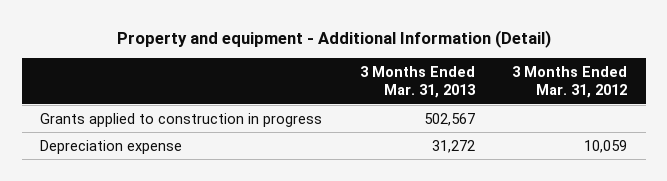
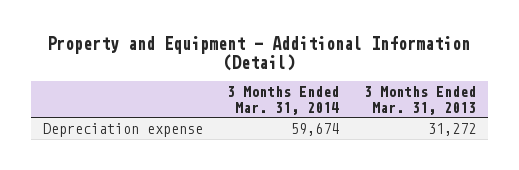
[116,30,551,49] Property and equipment - Additional Information (Detail) -> [47,36,471,72] Property and Equipment - Additional Information (Detail)
[512,66,628,99] 3 Months Ended Mar. 31, 2012 -> none
none -> [227,86,340,115] 3 Months Ended Mar. 31, 2014
[40,112,323,127] Grants applied to construction in progress -> none

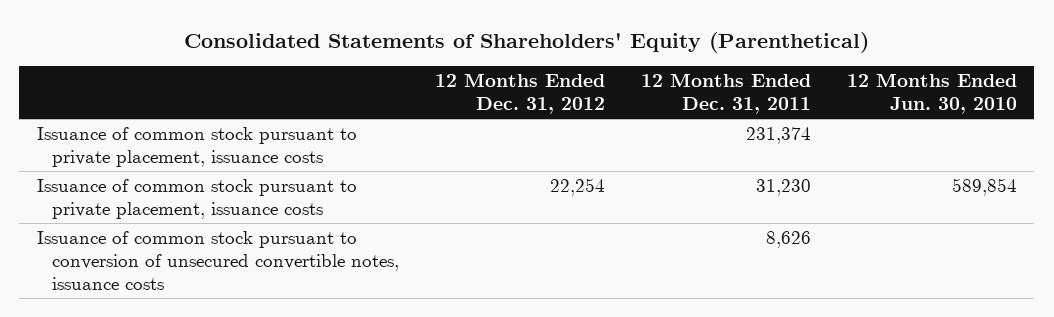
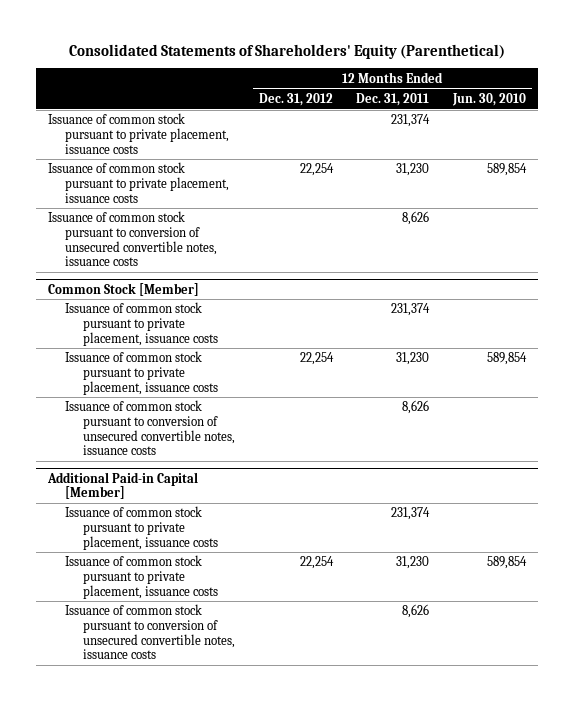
none -> [48,282,200,296] Common Stock [Member]
none -> [65,302,218,346] Issuance of common stock pursuant to private placement, issuance costs
none -> [65,351,218,395] Issuance of common stock pursuant to private placement, issuance costs
none -> [65,400,235,456] Issuance of common stock pursuant to conversion of unsecured convertible notes, issuance costs
none -> [47,471,199,500] Additional Paid-in Capital [Member]
none -> [65,506,218,550] Issuance of common stock pursuant to private placement, issuance costs
none -> [65,555,218,599] Issuance of common stock pursuant to private placement, issuance costs
none -> [65,604,235,660] Issuance of common stock pursuant to conversion of unsecured convertible notes, issuance costs

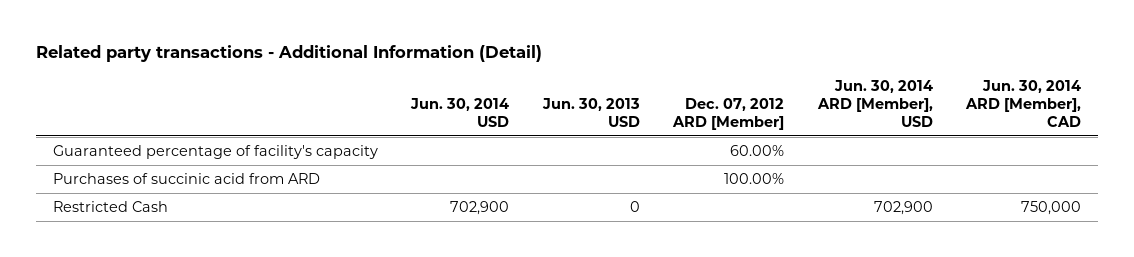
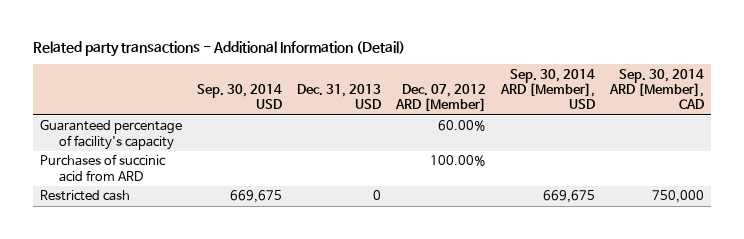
[410,98,510,127] Jun. 30, 2014 USD -> none
[541,98,640,127] Jun. 30, 2013 USD -> none
[816,80,933,127] Jun. 30, 2014 ARD [Member], USD -> none
[965,80,1082,127] Jun. 30, 2014 ARD [Member], CAD -> none
none -> [197,83,283,110] Sep. 30, 2014 USD
none -> [297,83,382,110] Dec. 31, 2013 USD
none -> [499,68,595,110] Sep. 30, 2014 ARD [Member], USD
none -> [608,68,704,110] Sep. 30, 2014 ARD [Member], CAD
[52,201,168,213] Restricted Cash -> [40,190,131,202] Restricted cash

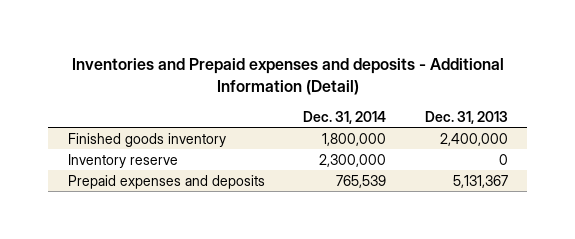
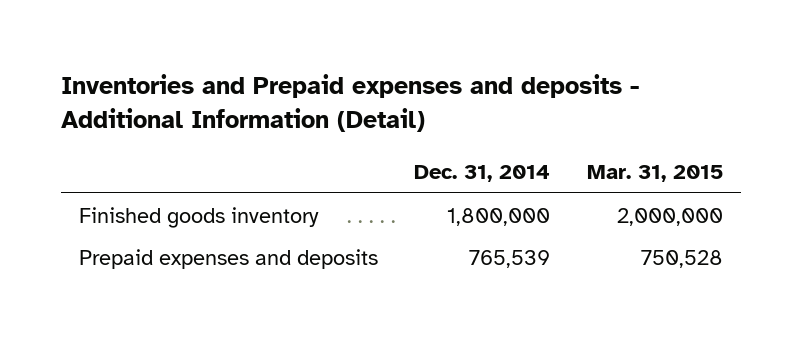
[424,110,508,124] Dec. 31, 2013 -> none
none -> [586,164,723,182] Mar. 31, 2015
[67,153,178,168] Inventory reserve -> none

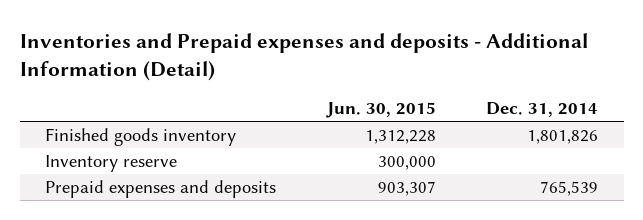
[586,164,723,182] Mar. 31, 2015 -> none
none -> [325,101,436,118] Jun. 30, 2015
[447,207,551,226] 1,800,000 -> [527,130,599,145] 1,801,826
none -> [44,155,177,173] Inventory reserve

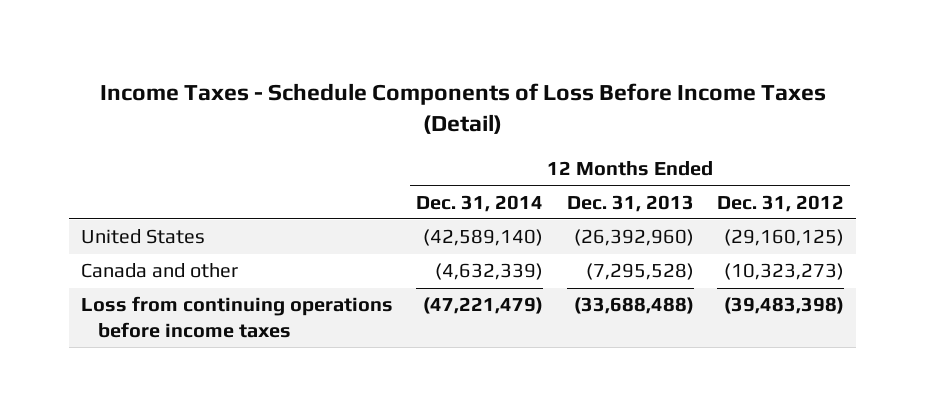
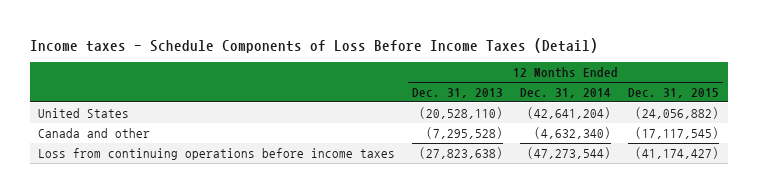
[99,83,826,135] Income Taxes - Schedule Components of Loss Before Income Taxes (Detail) -> [29,37,598,53] Income taxes - Schedule Components of Loss Before Income Taxes (Detail)
[717,194,845,212] Dec. 31, 2012 -> none
none -> [628,88,720,99] Dec. 31, 2015
[423,229,544,247] (42,589,140) -> [527,106,612,119] (42,641,204)
[573,229,694,247] (26,392,960) -> [419,106,504,119] (20,528,110)
[435,263,544,281] (4,632,339) -> [534,126,612,139] (4,632,340)
[423,297,544,315] (47,221,479) -> [527,146,612,159] (47,273,544)
[573,297,694,315] (33,688,488) -> [419,146,504,159] (27,823,638)

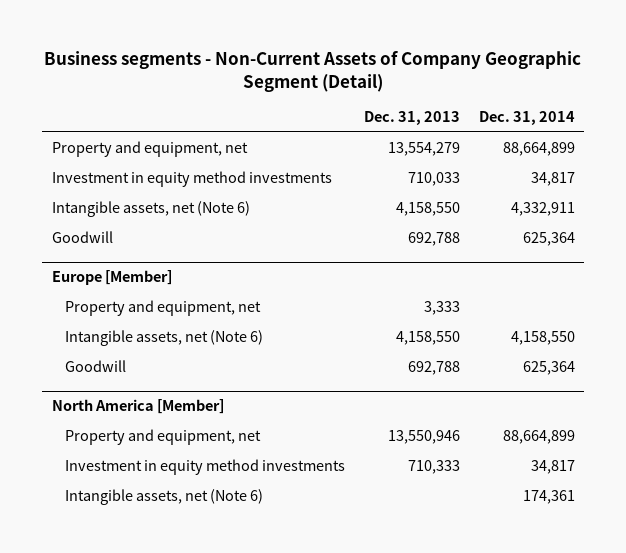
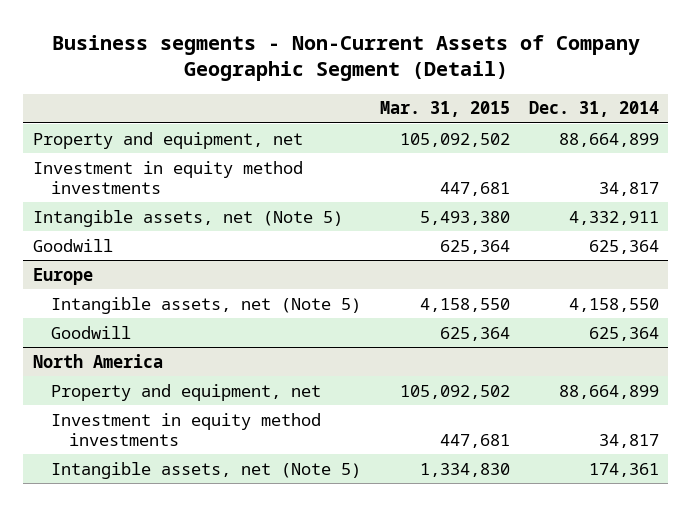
[363,111,460,126] Dec. 31, 2013 -> none
none -> [379,101,510,118] Mar. 31, 2015
[51,201,250,218] Intangible assets, net (Note 6) -> [32,209,343,227] Intangible assets, net (Note 5)
[65,300,262,317] Property and equipment, net -> none
[51,270,172,286] Europe [Member] -> [32,267,93,285] Europe
[65,330,264,347] Intangible assets, net (Note 6) -> [50,296,361,314] Intangible assets, net (Note 5)
[51,399,224,415] North America [Member] -> [32,353,163,368] North America
[65,489,264,506] Intangible assets, net (Note 6) -> [50,461,361,479] Intangible assets, net (Note 5)

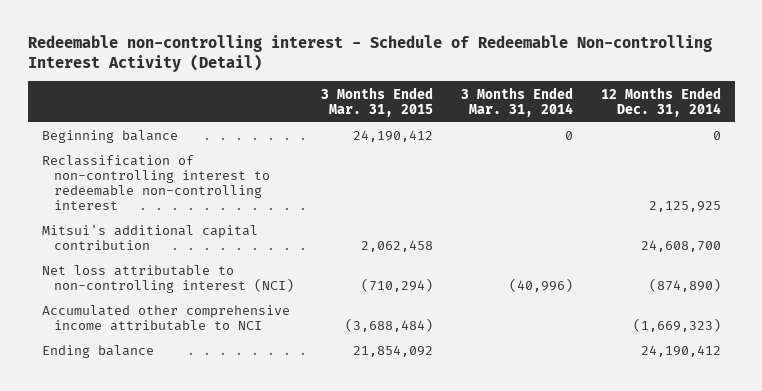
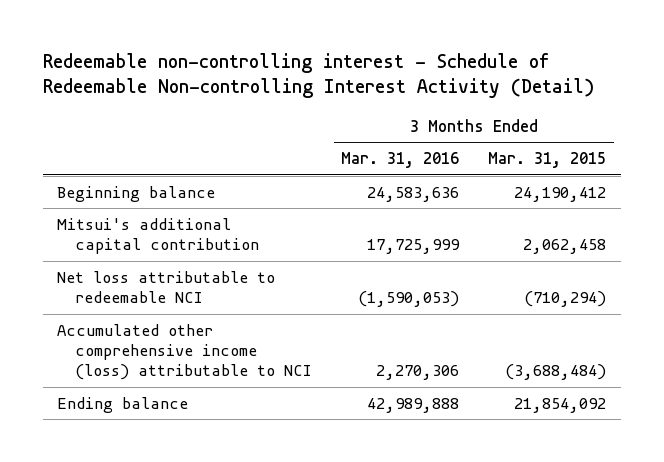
[461,86,574,117] 3 Months Ended Mar. 31, 2014 -> none
[600,86,721,117] 12 Months Ended Dec. 31, 2014 -> none
none -> [340,152,459,169] Mar. 31, 2016
[41,155,270,211] Reclassification of non-controlling interest to redeemable non-controlling interest -> none
[41,265,294,294] Net loss attributable to non-controlling interest (NCI) -> [57,270,276,304] Net loss attributable to redeemable NCI
[41,305,290,332] Accumulated other comprehensive income attributable to NCI -> [57,323,312,381] Accumulated other comprehensive income (loss) attributable to NCI

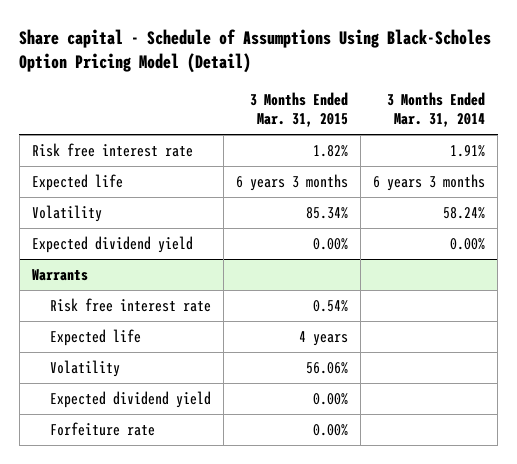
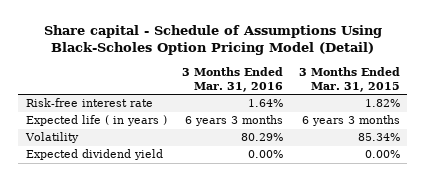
[387,91,486,128] 3 Months Ended Mar. 31, 2014 -> none
none -> [182,66,284,92] 3 Months Ended Mar. 31, 2016
[31,142,193,157] Risk free interest rate -> [25,98,153,108] Risk-free interest rate
[31,173,123,191] Expected life -> [25,115,167,127] Expected life ( in years )
[31,268,88,281] Warrants -> none
[50,297,212,312] Risk free interest rate -> none
[50,328,142,346] Expected life -> none
[50,359,121,377] Volatility -> none
[50,390,212,408] Expected dividend yield -> none
[50,421,156,436] Forfeiture rate -> none

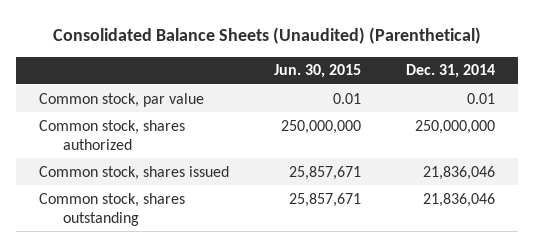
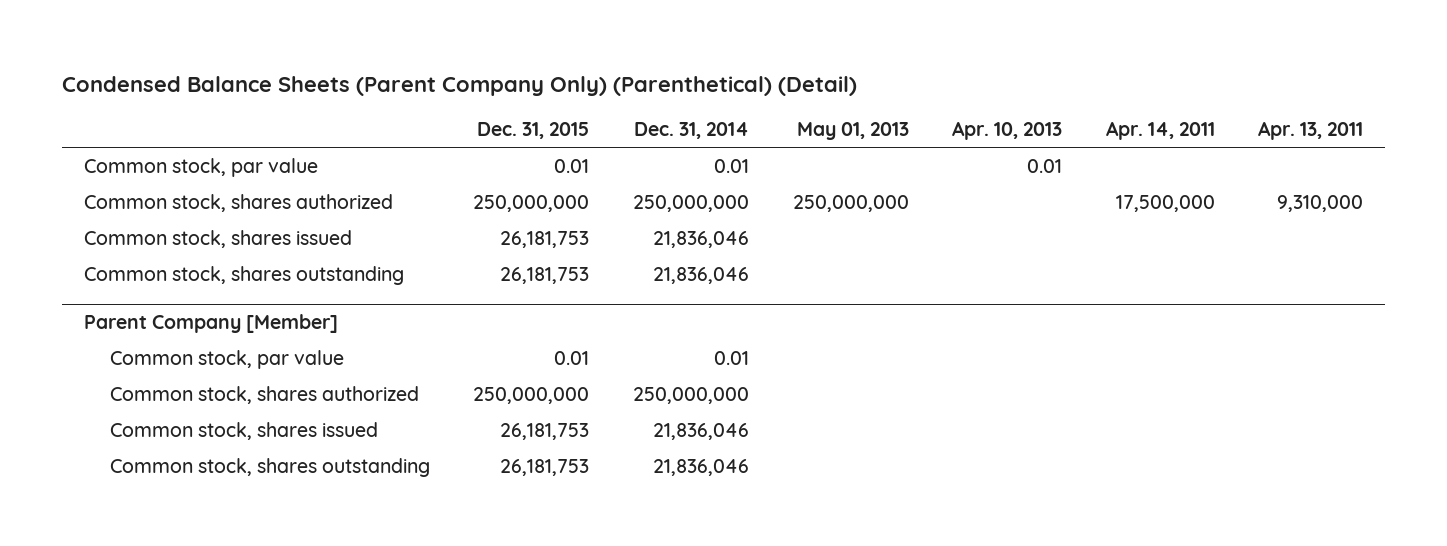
[52,26,481,44] Consolidated Balance Sheets (Unaudited) (Parenthetical) -> [61,75,857,96] Condensed Balance Sheets (Parent Company Only) (Parenthetical) (Detail)
[273,64,361,79] Jun. 30, 2015 -> none
none -> [477,121,590,139] Dec. 31, 2015
none -> [796,121,909,140] May 01, 2013
none -> [952,120,1063,140] Apr. 10, 2013
none -> [1105,120,1215,140] Apr. 14, 2011
none -> [1258,120,1364,140] Apr. 13, 2011
none -> [83,313,338,333] Parent Company [Member]
none -> [109,349,344,369] Common stock, par value
none -> [109,385,419,404] Common stock, shares authorized
none -> [109,421,378,440] Common stock, shares issued
none -> [109,457,430,477] Common stock, shares outstanding

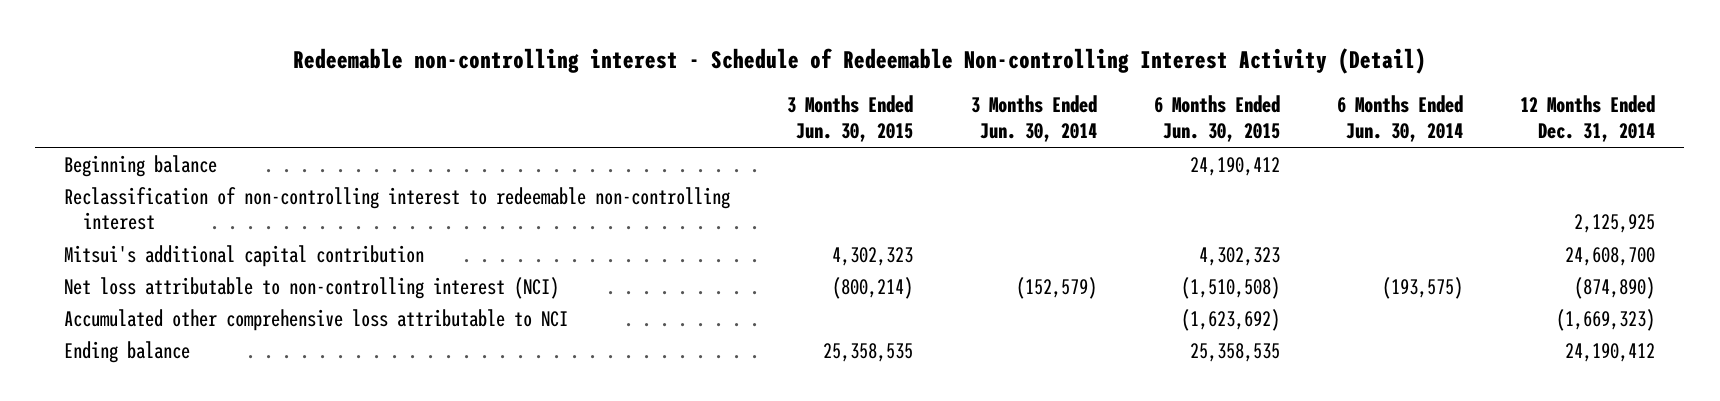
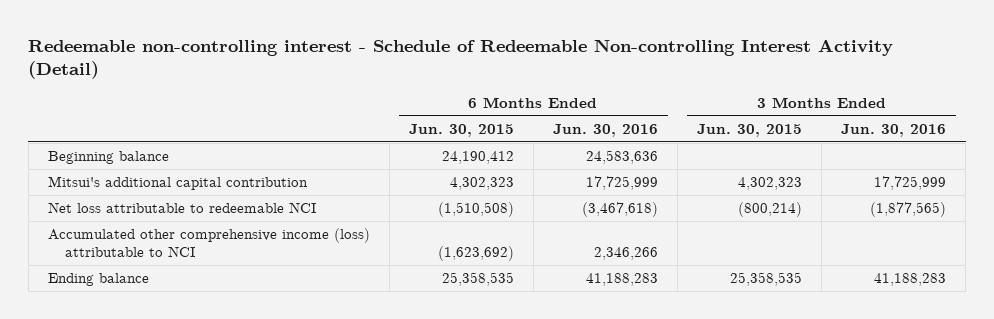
[970,95,1097,143] 3 Months Ended Jun. 30, 2014 -> none
[1337,95,1464,143] 6 Months Ended Jun. 30, 2014 -> none
[1520,95,1656,143] 12 Months Ended Dec. 31, 2014 -> none
none -> [552,123,658,137] Jun. 30, 2016
none -> [841,123,947,137] Jun. 30, 2016
[64,186,731,231] Reclassification of non-controlling interest to redeemable non-controlling interest -> none
[64,276,560,299] Net loss attributable to non-controlling interest (NCI) -> [47,202,316,214] Net loss attributable to redeemable NCI
[64,308,569,331] Accumulated other comprehensive loss attributable to NCI -> [47,228,370,257] Accumulated other comprehensive income (loss) attributable to NCI

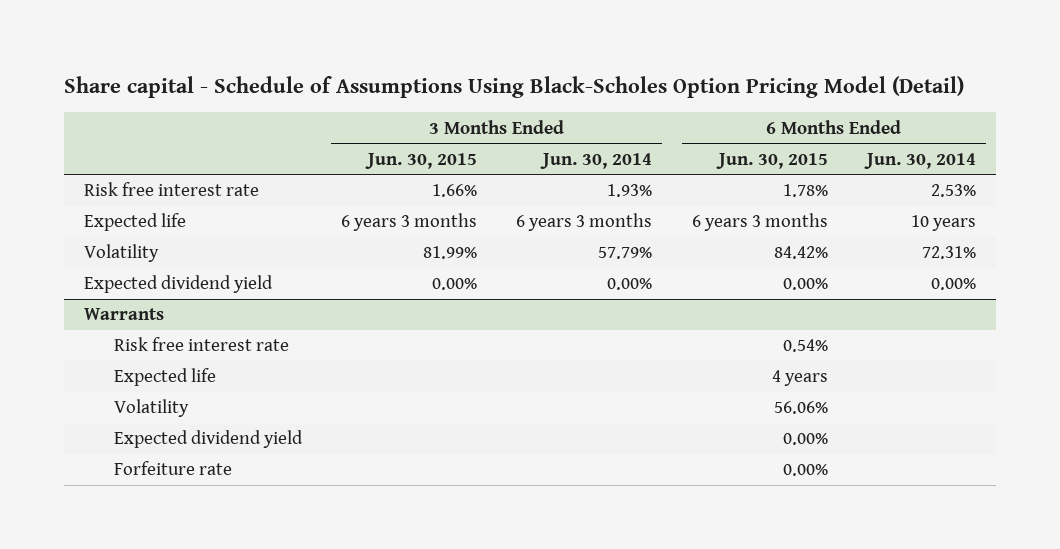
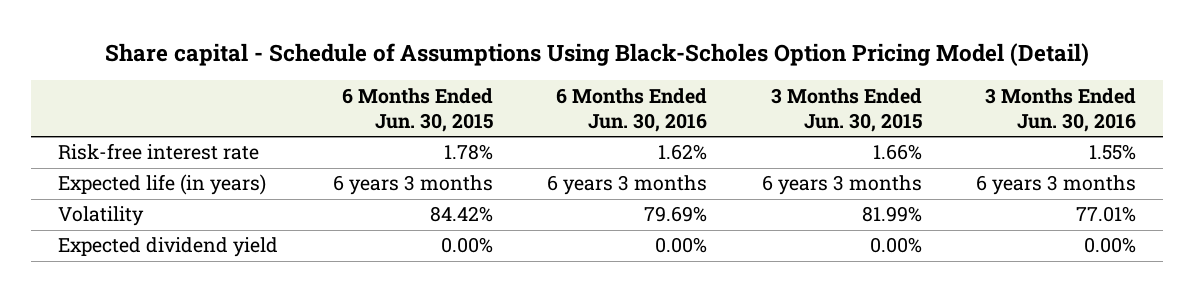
[540,152,653,169] Jun. 30, 2014 -> none
[863,152,976,169] Jun. 30, 2014 -> none
none -> [556,87,708,132] 6 Months Ended Jun. 30, 2016
none -> [984,87,1136,132] 3 Months Ended Jun. 30, 2016
[83,182,259,197] Risk free interest rate -> [58,143,260,161] Risk-free interest rate
[83,213,186,232] Expected life -> [58,174,267,196] Expected life (in years)
[83,308,164,321] Warrants -> none
[113,337,289,352] Risk free interest rate -> none
[113,368,216,387] Expected life -> none
[113,399,189,418] Volatility -> none
[113,430,303,449] Expected dividend yield -> none
[113,461,232,476] Forfeiture rate -> none

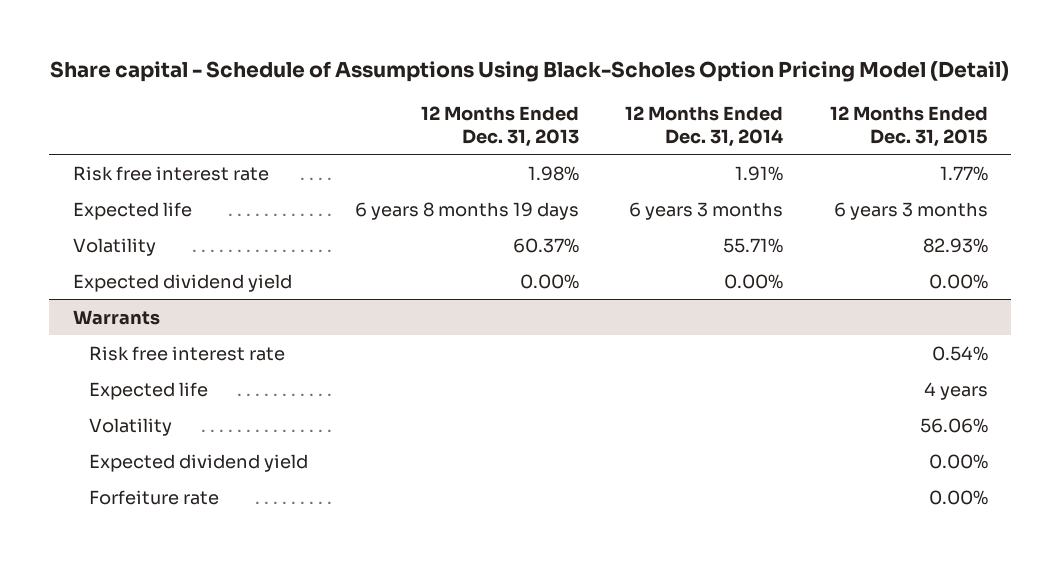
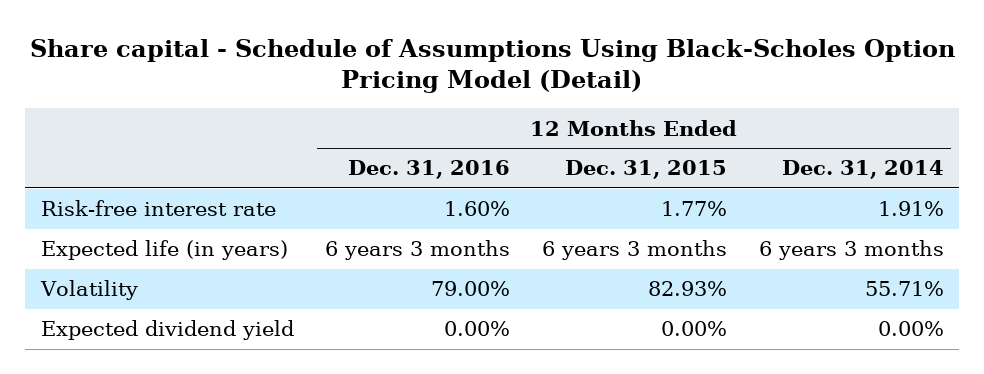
[420,105,579,147] 12 Months Ended Dec. 31, 2013 -> none
none -> [348,160,511,180] Dec. 31, 2016
[72,165,269,181] Risk free interest rate -> [40,200,276,217] Risk-free interest rate
[72,201,192,220] Expected life -> [40,240,288,261] Expected life (in years)
[72,309,160,325] Warrants -> none
[89,345,286,361] Risk free interest rate -> none
[89,381,209,400] Expected life -> none
[89,417,173,436] Volatility -> none
[89,453,309,472] Expected dividend yield -> none
[89,489,220,505] Forfeiture rate -> none

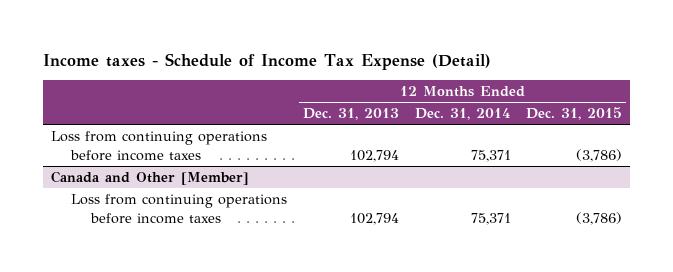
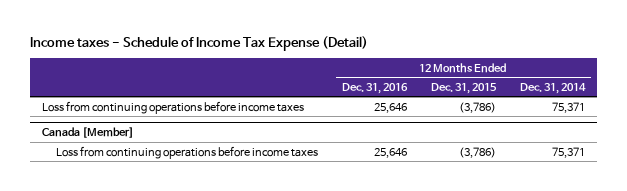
[302,108,399,121] Dec. 31, 2013 -> none
none -> [341,82,408,94] Dec. 31, 2016
[51,171,250,186] Canada and Other [Member] -> [41,127,134,139] Canada [Member]

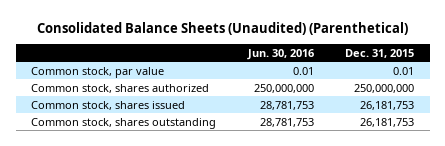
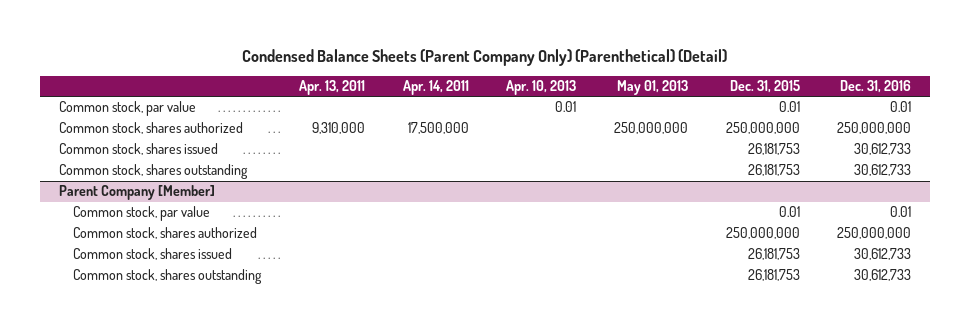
[36,21,408,35] Consolidated Balance Sheets (Unaudited) (Parenthetical) -> [242,48,728,66] Condensed Balance Sheets (Parent Company Only) (Parenthetical) (Detail)
[246,48,314,60] Jun. 30, 2016 -> none
none -> [299,80,366,96] Apr. 13, 2011
none -> [402,80,469,96] Apr. 14, 2011
none -> [506,80,577,96] Apr. 10, 2013
none -> [617,80,689,96] May 01, 2013
none -> [840,80,912,94] Dec. 31, 2016
none -> [59,185,216,201] Parent Company [Member]
none -> [73,206,211,222] Common stock, par value
none -> [73,227,258,240] Common stock, shares authorized
none -> [73,248,233,261] Common stock, shares issued
none -> [73,269,263,285] Common stock, shares outstanding

